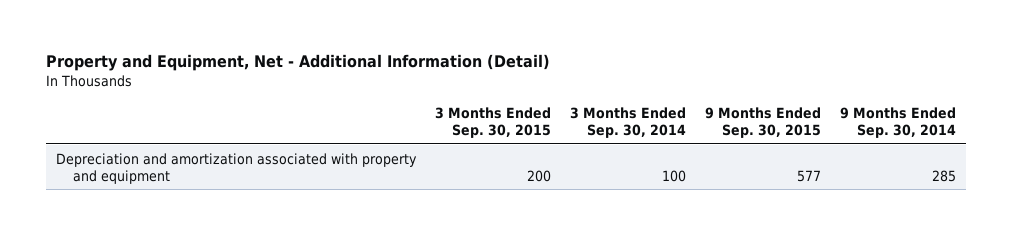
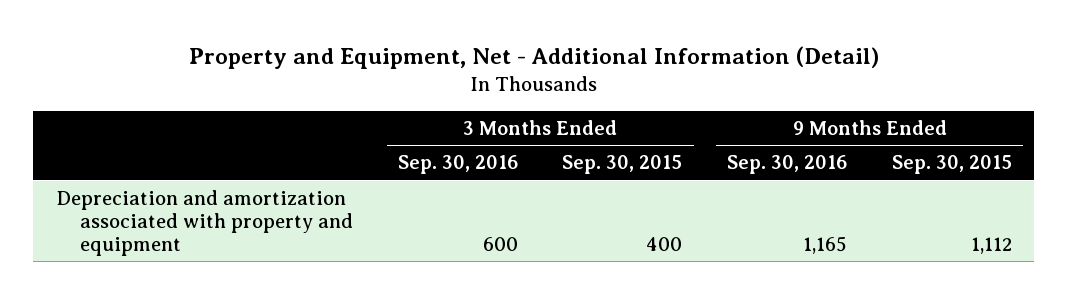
[570,106,687,139] 3 Months Ended Sep. 30, 2014 -> none
[840,106,957,139] 9 Months Ended Sep. 30, 2014 -> none
none -> [397,155,518,175] Sep. 30, 2016
none -> [727,155,848,175] Sep. 30, 2016
[526,169,551,182] 200 -> [646,236,683,251] 400
[797,169,822,182] 577 -> [971,236,1013,254] 1,112

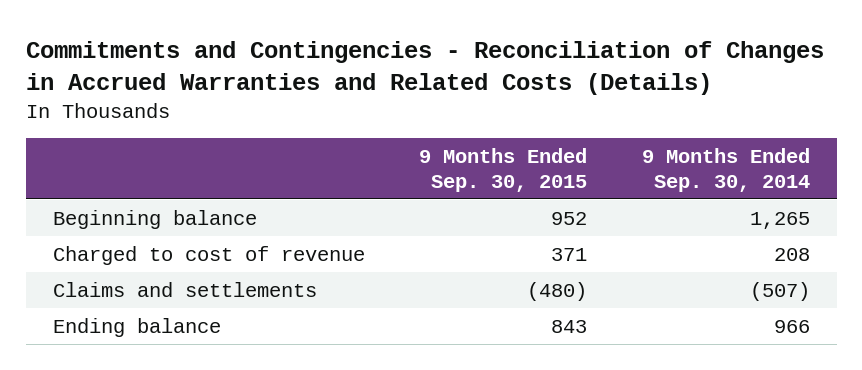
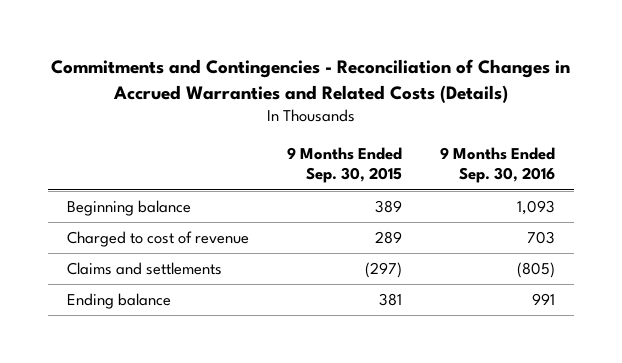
[641,147,810,192] 9 Months Ended Sep. 30, 2014 -> none
none -> [440,146,556,184] 9 Months Ended Sep. 30, 2016
[551,211,588,225] 952 -> [375,200,403,214] 389
[551,247,588,261] 371 -> [375,231,403,245] 289
[527,281,588,301] (480) -> [365,262,403,279] (297)
[551,319,588,333] 843 -> [379,293,403,307] 381

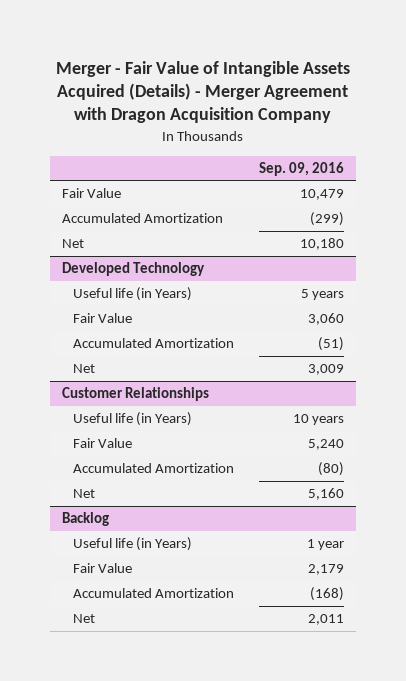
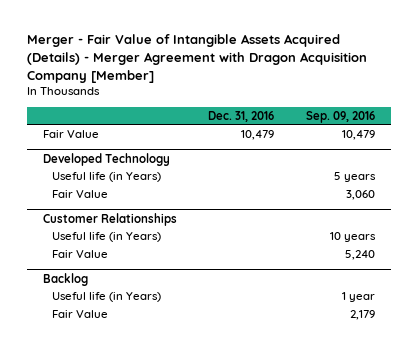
[56,60,351,124] Merger - Fair Value of Intangible Assets Acquired (Details) - Merger Agreement with Dragon Acquisition Company -> [26,34,367,83] Merger - Fair Value of Intangible Assets Acquired (Details) - Merger Agreement with Dragon Acquisition Company [Member]
none -> [208,110,275,122] Dec. 31, 2016
[62,213,224,224] Accumulated Amortization -> none
[62,239,85,249] Net -> none
[73,338,235,349] Accumulated Amortization -> none
[73,364,96,374] Net -> none
[73,463,235,474] Accumulated Amortization -> none
[73,489,96,499] Net -> none
[73,588,235,599] Accumulated Amortization -> none
[73,614,96,624] Net -> none

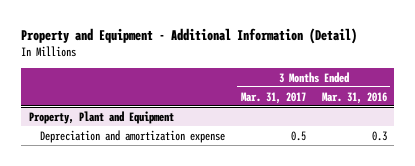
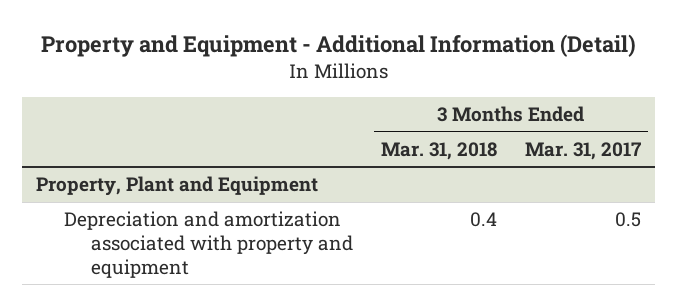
[321,91,387,104] Mar. 31, 2016 -> none
none -> [380,141,497,160] Mar. 31, 2018
[40,129,226,143] Depreciation and amortization expense -> [63,211,353,278] Depreciation and amortization associated with property and equipment

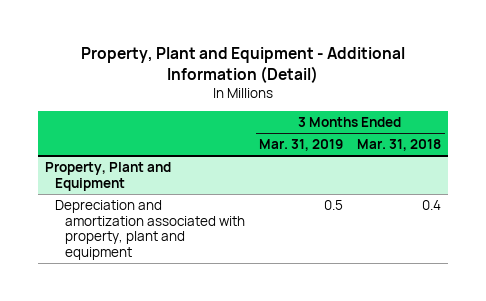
[40,33,636,57] Property and Equipment - Additional Information (Detail) -> [80,46,405,83] Property, Plant and Equipment - Additional Information (Detail)
[525,141,642,160] Mar. 31, 2017 -> none
none -> [259,139,344,152] Mar. 31, 2019
[63,211,353,278] Depreciation and amortization associated with property and equipment -> [54,199,245,260] Depreciation and amortization associated with property, plant and equipment

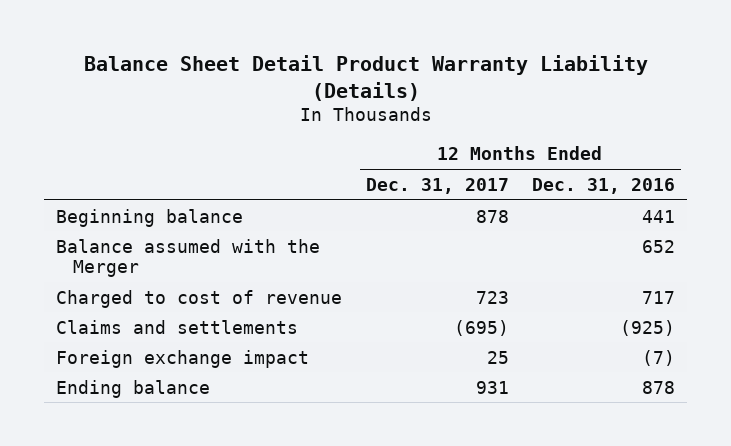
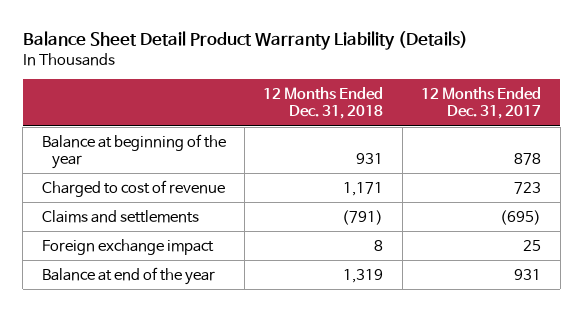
[532,177,676,194] Dec. 31, 2016 -> none
none -> [263,87,384,120] 12 Months Ended Dec. 31, 2018
[55,238,320,278] Balance assumed with the Merger -> none
[55,208,243,227] Beginning balance -> [41,133,226,170] Balance at beginning of the year
[55,379,210,398] Ending balance -> [41,266,215,285] Balance at end of the year

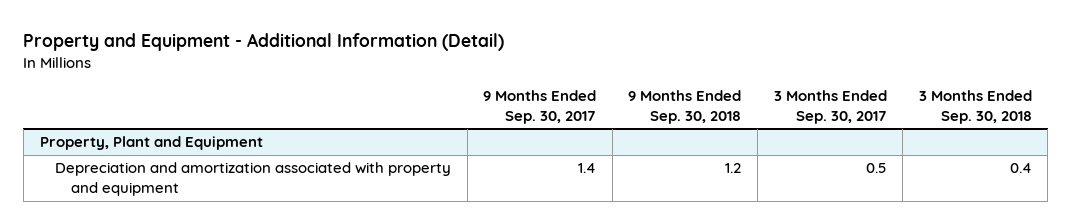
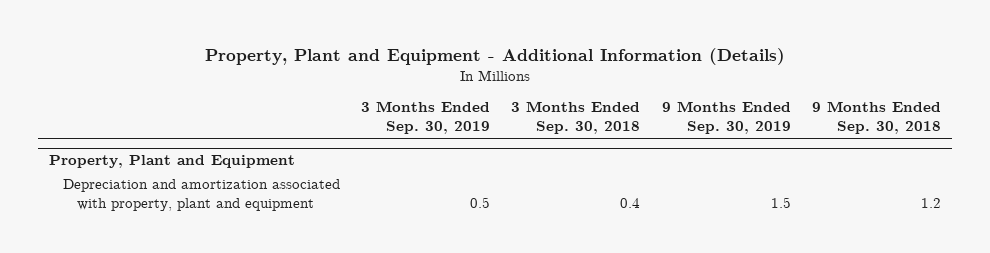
[23,33,505,52] Property and Equipment - Additional Information (Detail) -> [205,48,786,66] Property, Plant and Equipment - Additional Information (Details)
[483,90,597,124] 9 Months Ended Sep. 30, 2017 -> none
[773,90,887,124] 3 Months Ended Sep. 30, 2017 -> none
none -> [361,101,491,135] 3 Months Ended Sep. 30, 2019
none -> [661,101,791,135] 9 Months Ended Sep. 30, 2019
[55,162,452,196] Depreciation and amortization associated with property and equipment -> [62,178,340,211] Depreciation and amortization associated with property, plant and equipment

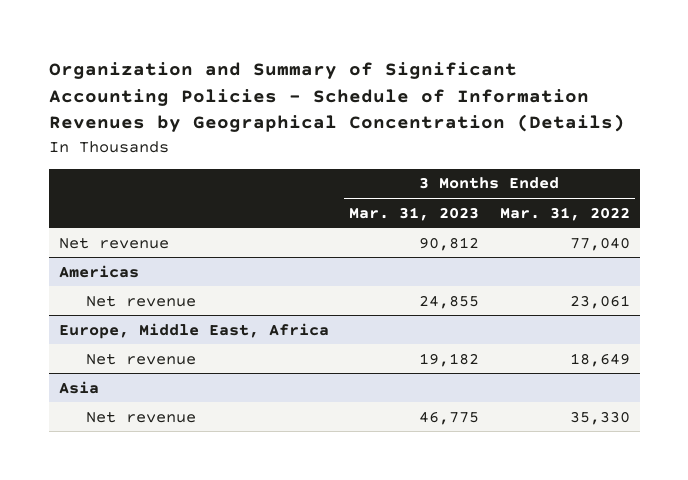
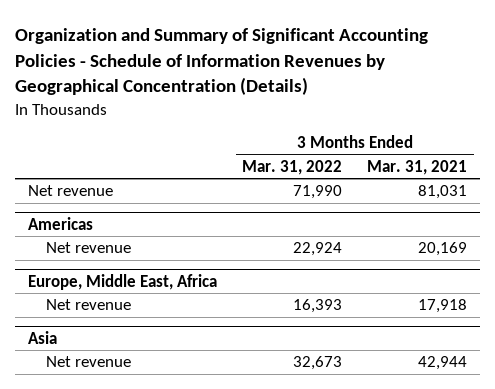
[349,206,480,221] Mar. 31, 2023 -> none
none -> [367,160,468,176] Mar. 31, 2021
[569,236,630,251] 77,040 -> [293,185,343,200] 71,990
[569,294,630,309] 23,061 -> [293,242,343,257] 22,924
[569,352,630,367] 18,649 -> [293,299,343,314] 16,393
[569,410,630,425] 35,330 -> [293,356,343,371] 32,673

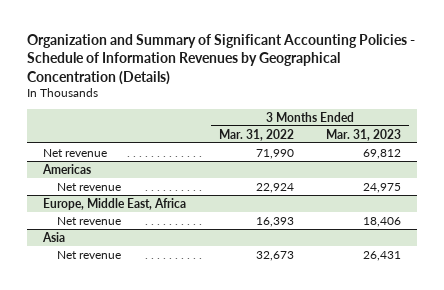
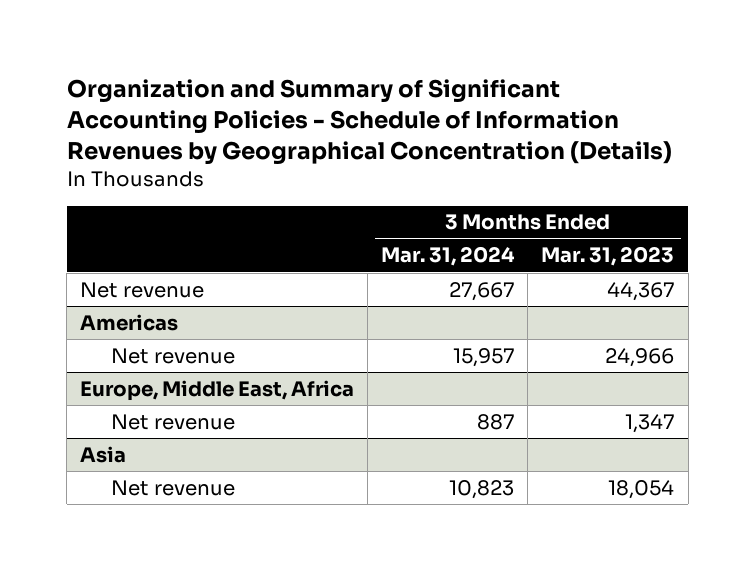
[218,128,294,141] Mar. 31, 2022 -> none
none -> [381,246,516,267] Mar. 31, 2024
[362,148,401,159] 69,812 -> [607,281,675,301] 44,367
[362,182,401,193] 24,975 -> [605,347,675,367] 24,966
[362,216,401,227] 18,406 -> [625,413,675,433] 1,347
[362,250,401,261] 26,431 -> [608,479,675,499] 18,054

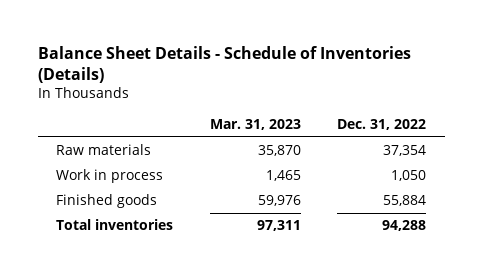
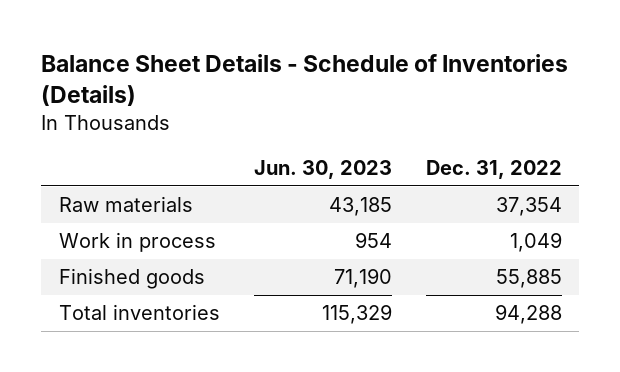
[209,119,301,131] Mar. 31, 2023 -> none
none -> [253,160,392,180] Jun. 30, 2023
[391,170,427,182] 1,050 -> [509,232,562,253] 1,049
[383,195,427,207] 55,884 -> [495,269,562,289] 55,885

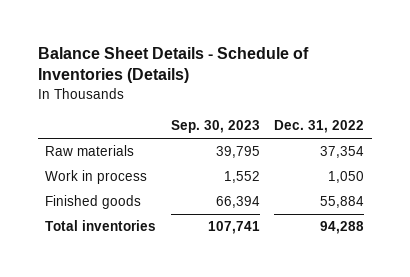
[253,160,392,180] Jun. 30, 2023 -> none
none -> [170,120,260,134] Sep. 30, 2023
[509,232,562,253] 1,049 -> [328,171,365,184] 1,050
[495,269,562,289] 55,885 -> [320,196,365,209] 55,884

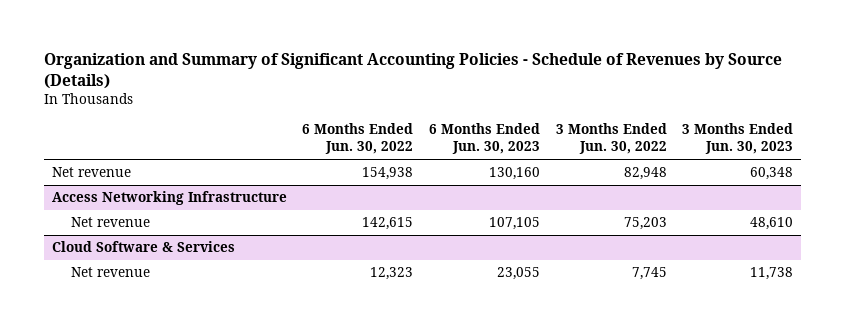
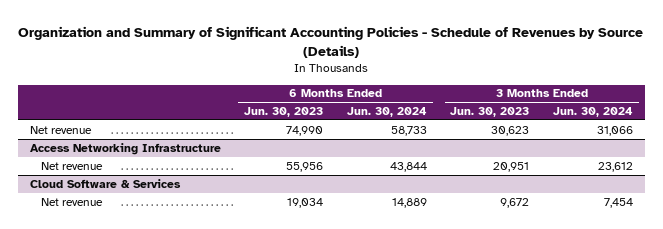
[302,123,414,155] 6 Months Ended Jun. 30, 2022 -> none
[555,123,667,155] 3 Months Ended Jun. 30, 2022 -> none
none -> [346,107,427,118] Jun. 30, 2024
none -> [552,107,633,118] Jun. 30, 2024
[489,167,541,181] 130,160 -> [286,125,324,136] 74,990
[750,167,794,181] 60,348 -> [491,125,530,136] 30,623
[489,217,541,231] 107,105 -> [286,161,324,172] 55,956
[750,217,794,231] 48,610 -> [493,161,530,172] 20,951
[497,267,541,281] 23,055 -> [287,197,324,208] 19,034
[750,267,794,281] 11,738 -> [500,197,530,208] 9,672

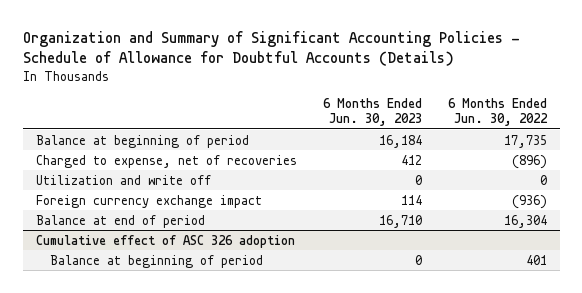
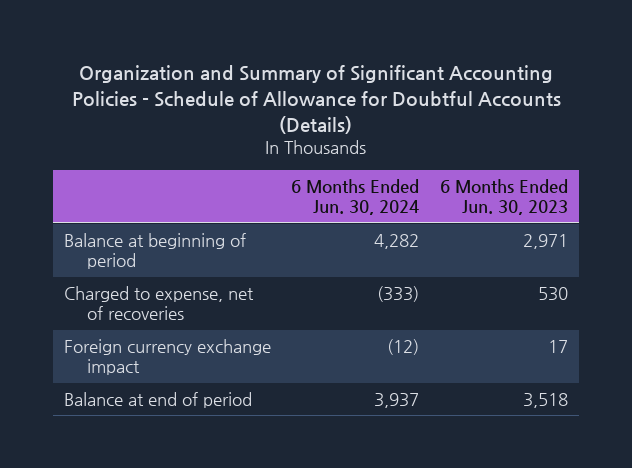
[447,98,548,127] 6 Months Ended Jun. 30, 2022 -> none
none -> [291,178,420,216] 6 Months Ended Jun. 30, 2024
[35,174,211,185] Utilization and write off -> none
[35,234,295,248] Cumulative effect of ASC 326 adoption -> none
[50,254,264,268] Balance at beginning of period -> none
[378,134,422,148] 16,184 -> [523,233,569,249] 2,971
[400,154,422,165] 412 -> [538,286,569,301] 530
[400,194,422,205] 114 -> [548,339,569,353] 17
[378,214,422,228] 16,710 -> [523,392,569,408] 3,518

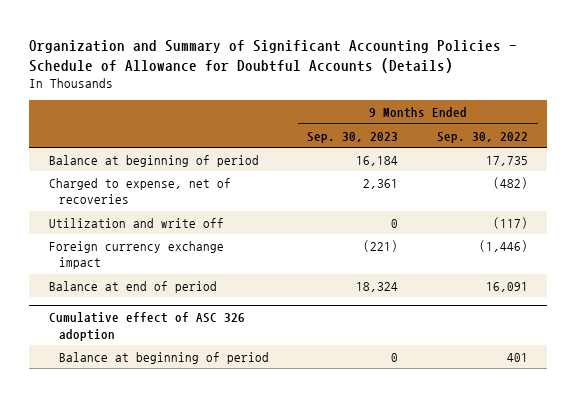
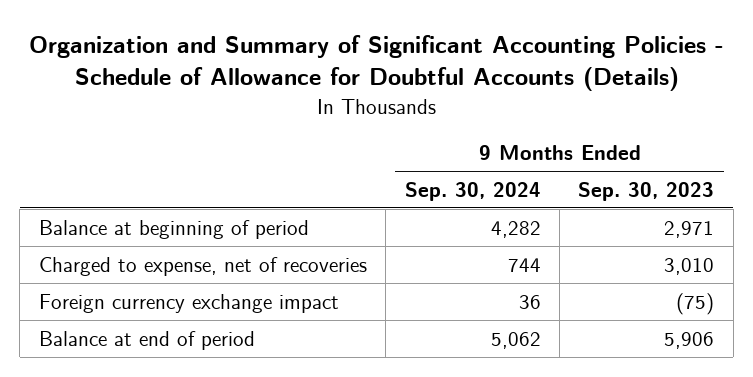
[437,131,529,143] Sep. 30, 2022 -> none
none -> [404,181,541,201] Sep. 30, 2024
[48,217,224,228] Utilization and write off -> none
[48,312,245,341] Cumulative effect of ASC 326 adoption -> none
[58,351,269,364] Balance at beginning of period -> none
[356,155,399,166] 16,184 -> [664,220,715,238] 2,971
[363,178,399,189] 2,361 -> [664,257,715,275] 3,010
[363,239,399,252] (221) -> [676,292,715,315] (75)
[356,281,399,292] 18,324 -> [664,331,715,349] 5,906

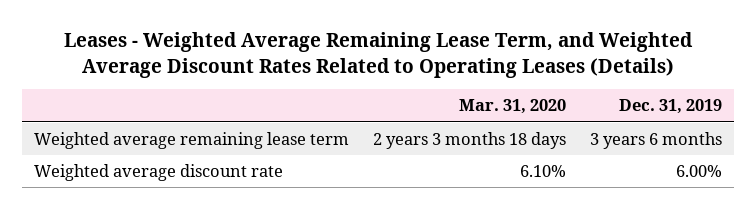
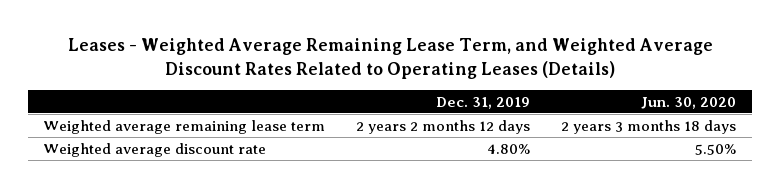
[458,99,566,115] Mar. 31, 2020 -> none
none -> [641,96,737,109] Jun. 30, 2020
[589,132,722,150] 3 years 6 months -> [356,119,531,134] 2 years 2 months 12 days
[675,165,722,178] 6.00% -> [487,143,531,154] 4.80%

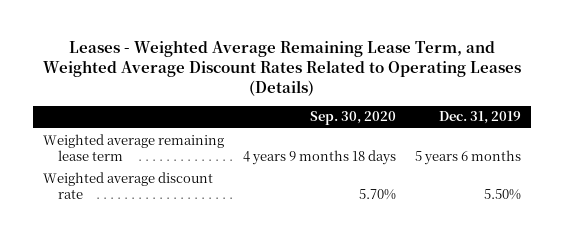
[641,96,737,109] Jun. 30, 2020 -> none
none -> [310,111,397,126] Sep. 30, 2020
[356,119,531,134] 2 years 2 months 12 days -> [415,150,522,166] 5 years 6 months
[487,143,531,154] 4.80% -> [484,189,522,201] 5.50%

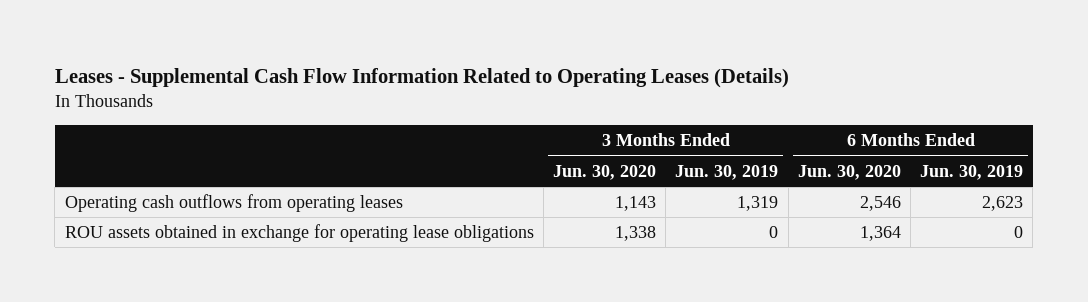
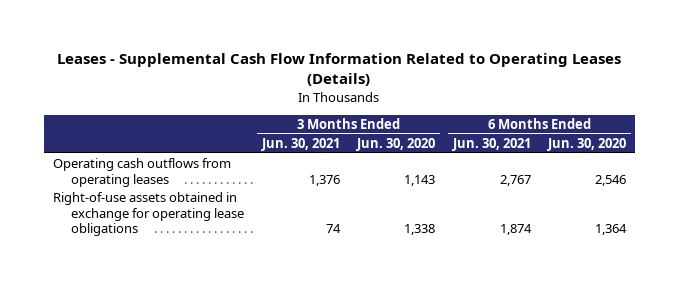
[675,164,779,180] Jun. 30, 2019 -> none
[920,164,1024,180] Jun. 30, 2019 -> none
none -> [260,138,340,152] Jun. 30, 2021
none -> [451,138,531,152] Jun. 30, 2021
[64,224,534,243] ROU assets obtained in exchange for operating lease obligations -> [52,192,245,237] Right-of-use assets obtained in exchange for operating lease obligations

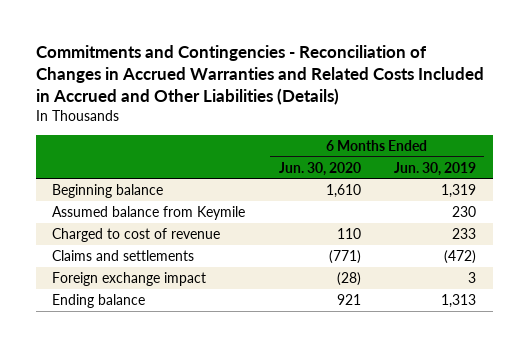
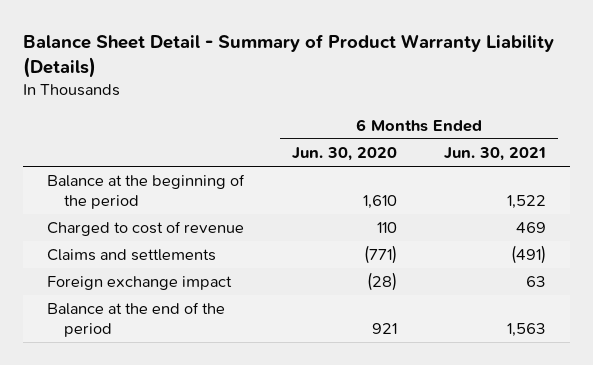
[35,44,484,106] Commitments and Contingencies - Reconciliation of Changes in Accrued Warranties and Related Costs Included in Accrued and Other Liabilities (Details) -> [22,34,554,79] Balance Sheet Detail - Summary of Product Warranty Liability (Details)
[393,161,476,176] Jun. 30, 2019 -> none
none -> [444,146,547,161] Jun. 30, 2021
[52,205,246,220] Assumed balance from Keymile -> none
[52,183,164,198] Beginning balance -> [46,174,245,209] Balance at the beginning of the period
[52,293,146,308] Ending balance -> [46,302,225,337] Balance at the end of the period

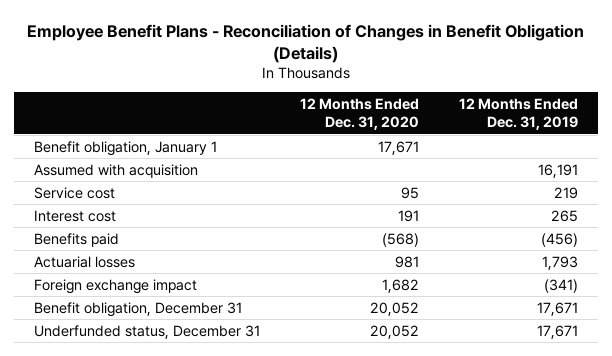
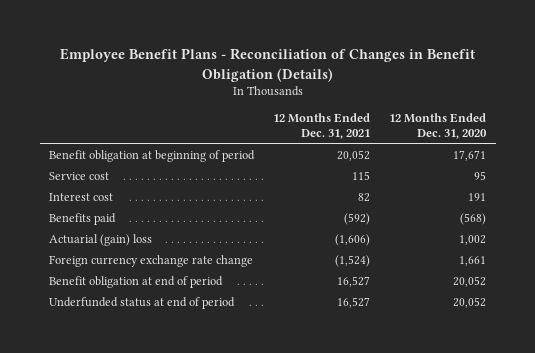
[459,97,579,131] 12 Months Ended Dec. 31, 2019 -> none
none -> [273,113,371,140] 12 Months Ended Dec. 31, 2021
[34,163,199,178] Assumed with acquisition -> none
[34,140,218,156] Benefit obligation, January 1 -> [49,150,256,163] Benefit obligation at beginning of period
[34,255,136,268] Actuarial losses -> [49,234,153,247] Actuarial (gain) loss
[395,255,420,268] 981 -> [459,235,487,246] 1,002
[34,278,198,294] Foreign exchange impact -> [49,255,254,268] Foreign currency exchange rate change
[382,278,420,293] 1,682 -> [459,256,487,267] 1,661
[34,301,243,317] Benefit obligation, December 31 -> [49,276,224,289] Benefit obligation at end of period
[34,324,261,339] Underfunded status, December 31 -> [49,297,236,310] Underfunded status at end of period

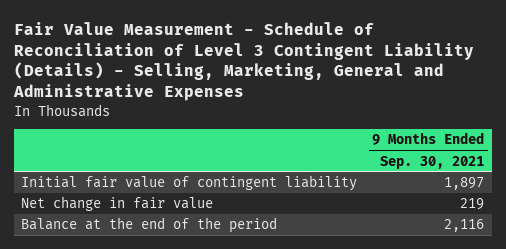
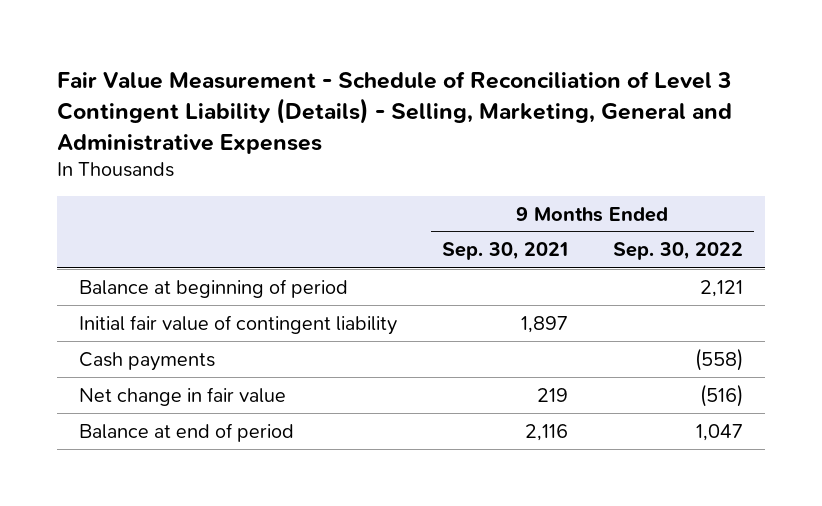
none -> [612,242,743,261] Sep. 30, 2022
none -> [79,278,349,298] Balance at beginning of period
none -> [79,351,216,371] Cash payments
[21,217,278,234] Balance at the end of the period -> [79,422,295,442] Balance at end of period

